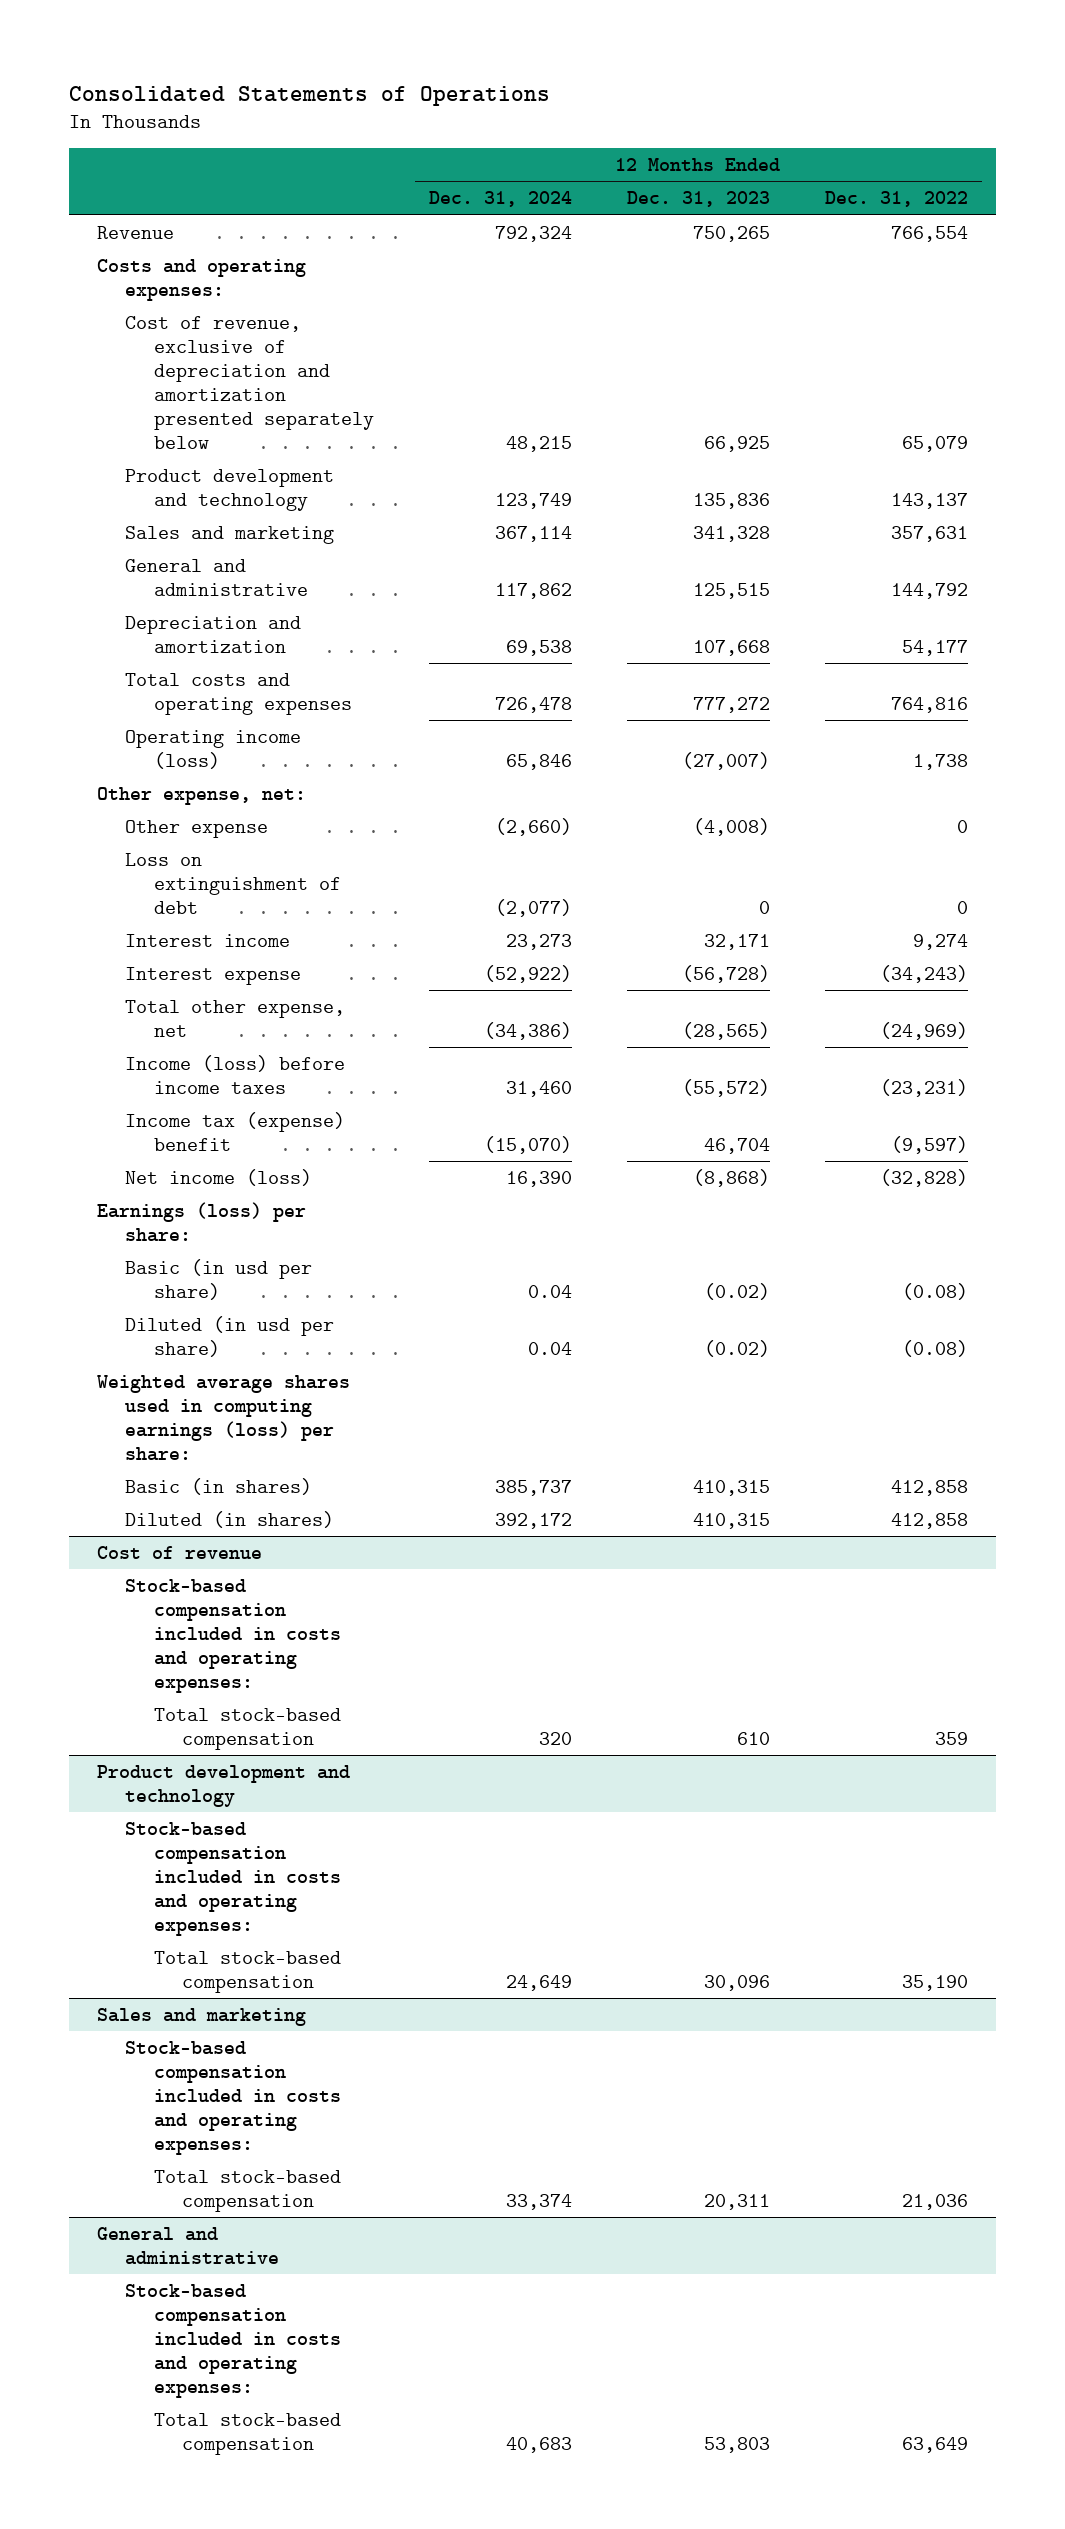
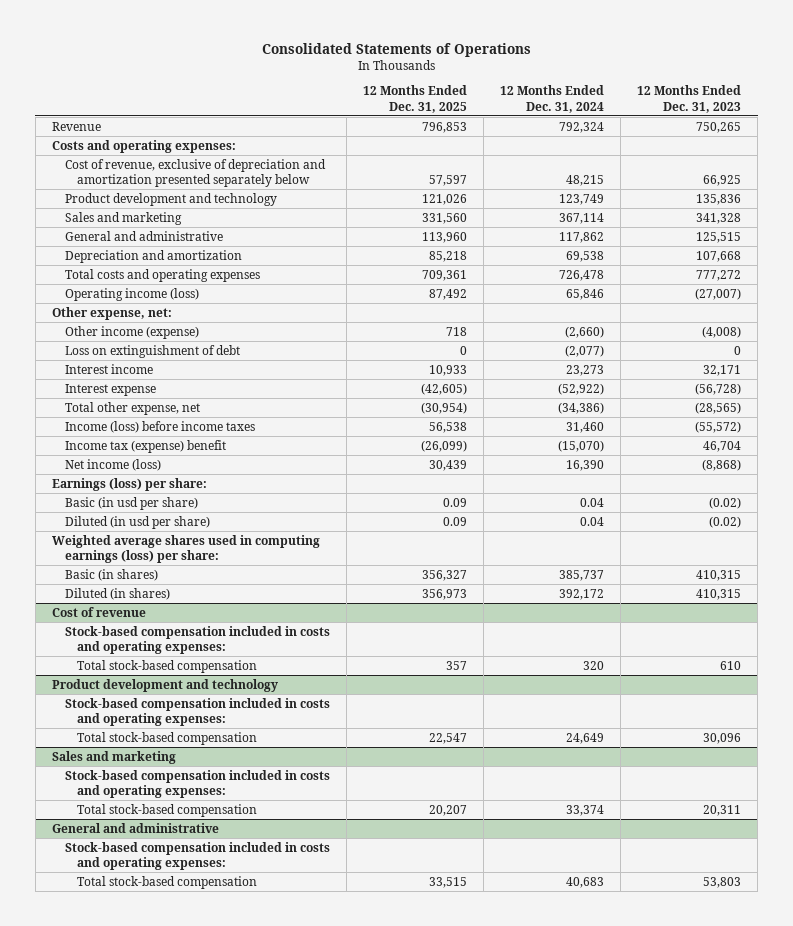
[825,191,969,208] Dec. 31, 2022 -> none
none -> [362,85,467,113] 12 Months Ended Dec. 31, 2025
[125,819,269,838] Other expense -> [64,325,199,339] Other income (expense)

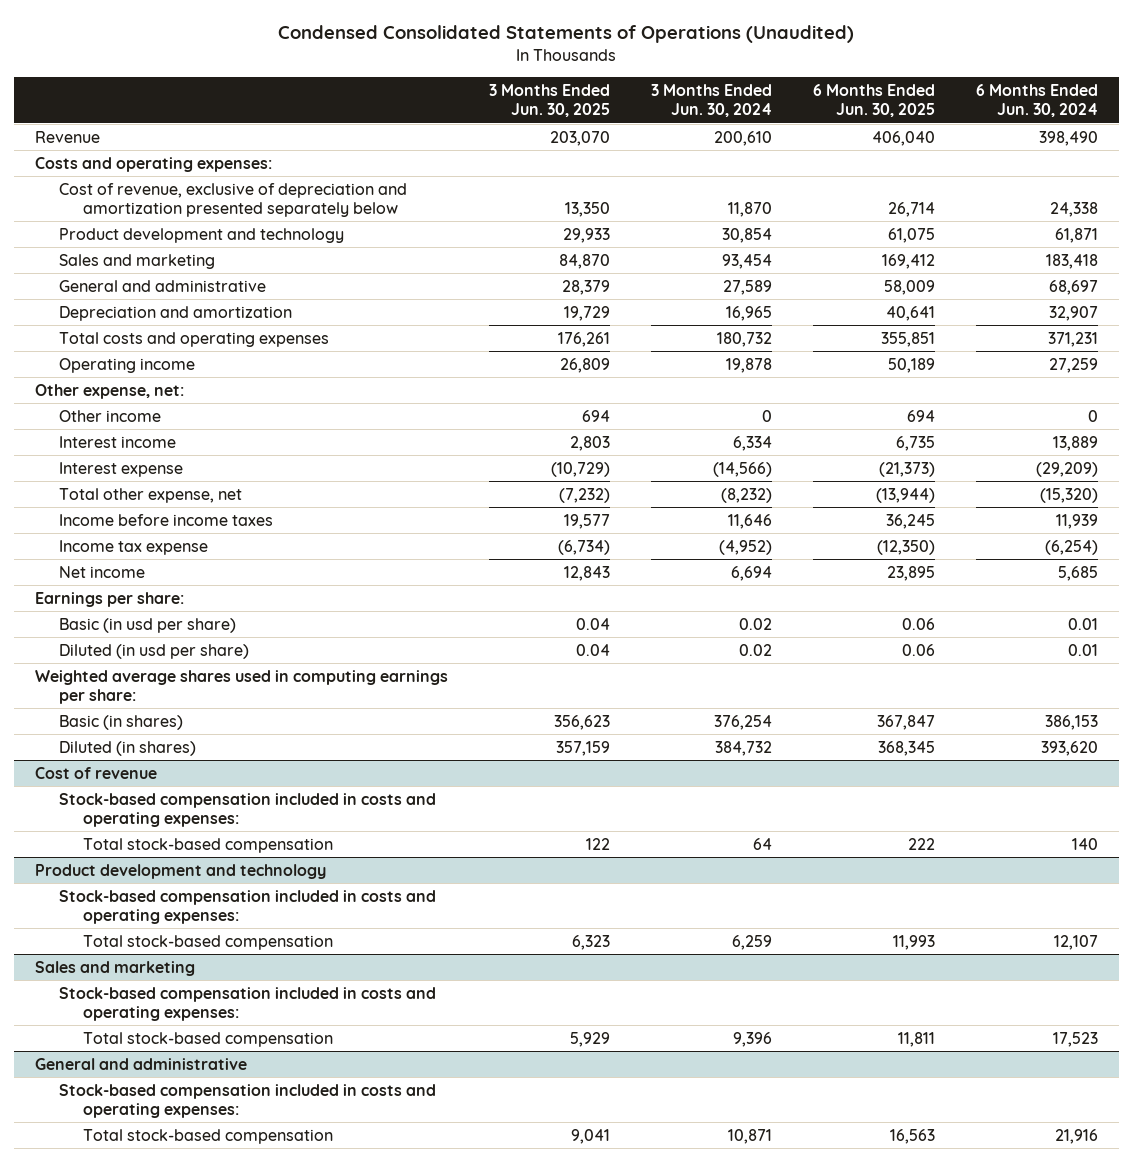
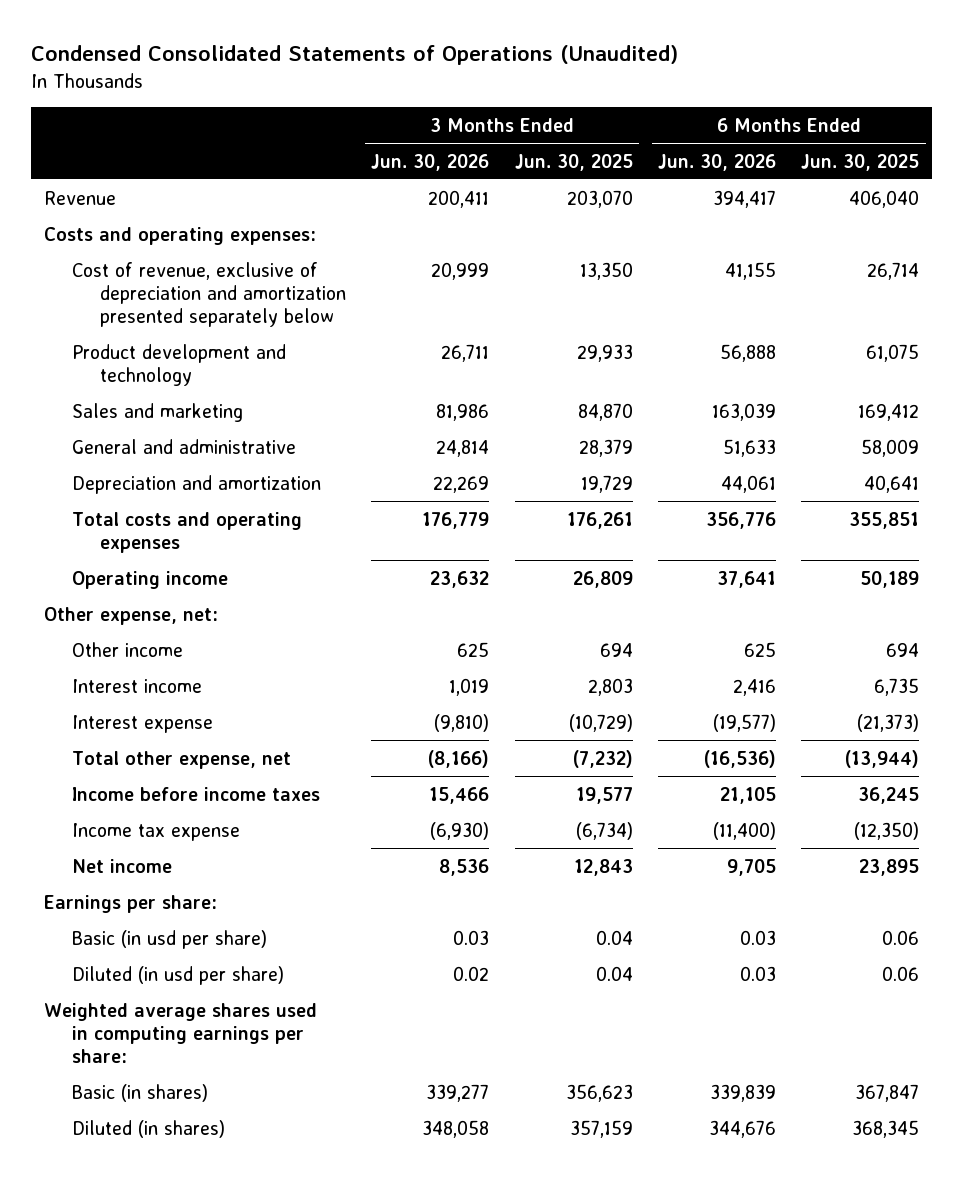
[650,84,772,118] 3 Months Ended Jun. 30, 2024 -> none
[976,84,1099,118] 6 Months Ended Jun. 30, 2024 -> none
none -> [371,153,490,171] Jun. 30, 2026
none -> [658,153,777,171] Jun. 30, 2026
[34,766,157,779] Cost of revenue -> none
[58,792,436,827] Stock-based compensation included in costs and operating expenses: -> none
[82,837,333,853] Total stock-based compensation -> none
[34,863,326,879] Product development and technology -> none
[58,889,436,924] Stock-based compensation included in costs and operating expenses: -> none
[82,934,333,950] Total stock-based compensation -> none
[34,960,195,976] Sales and marketing -> none
[58,986,436,1021] Stock-based compensation included in costs and operating expenses: -> none
[82,1031,333,1047] Total stock-based compensation -> none
[34,1057,247,1070] General and administrative -> none
[58,1083,436,1118] Stock-based compensation included in costs and operating expenses: -> none
[82,1128,333,1144] Total stock-based compensation -> none

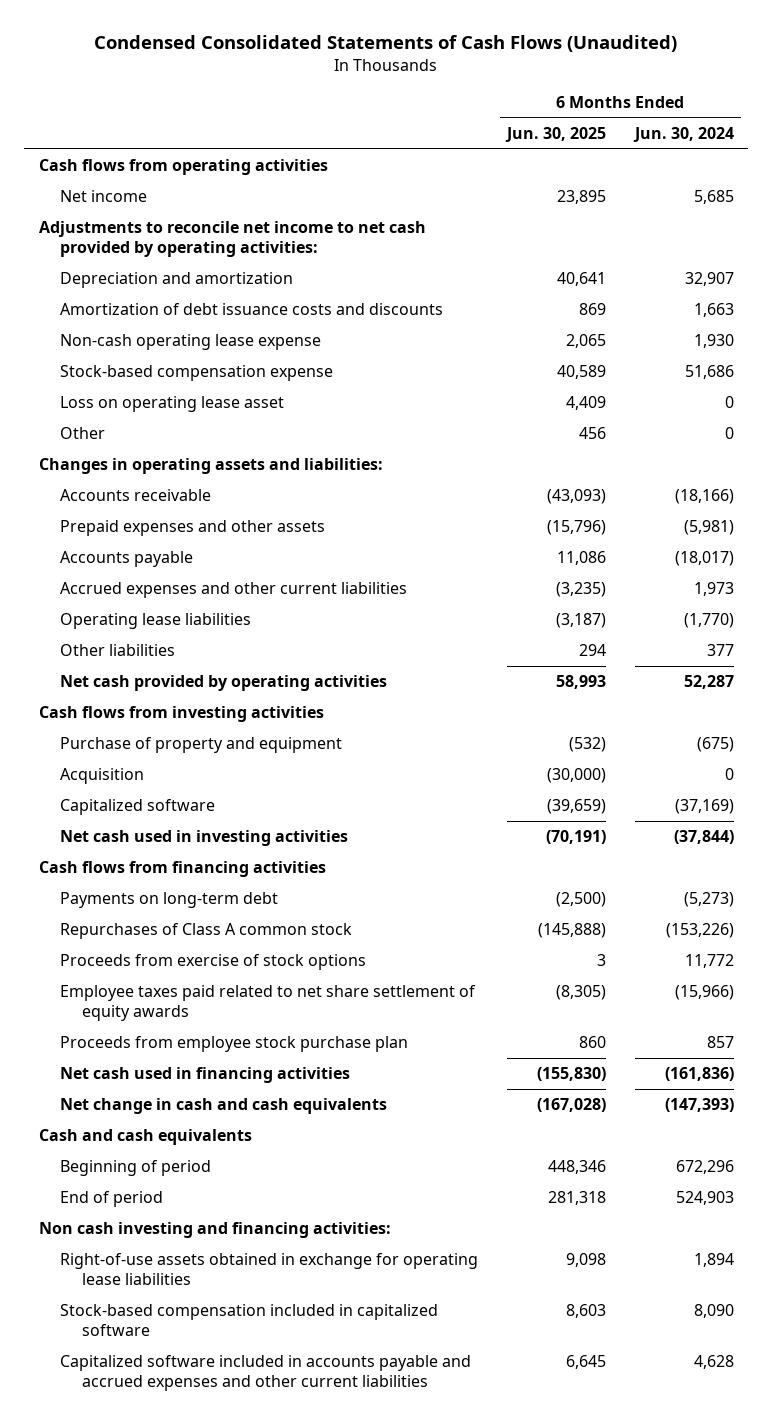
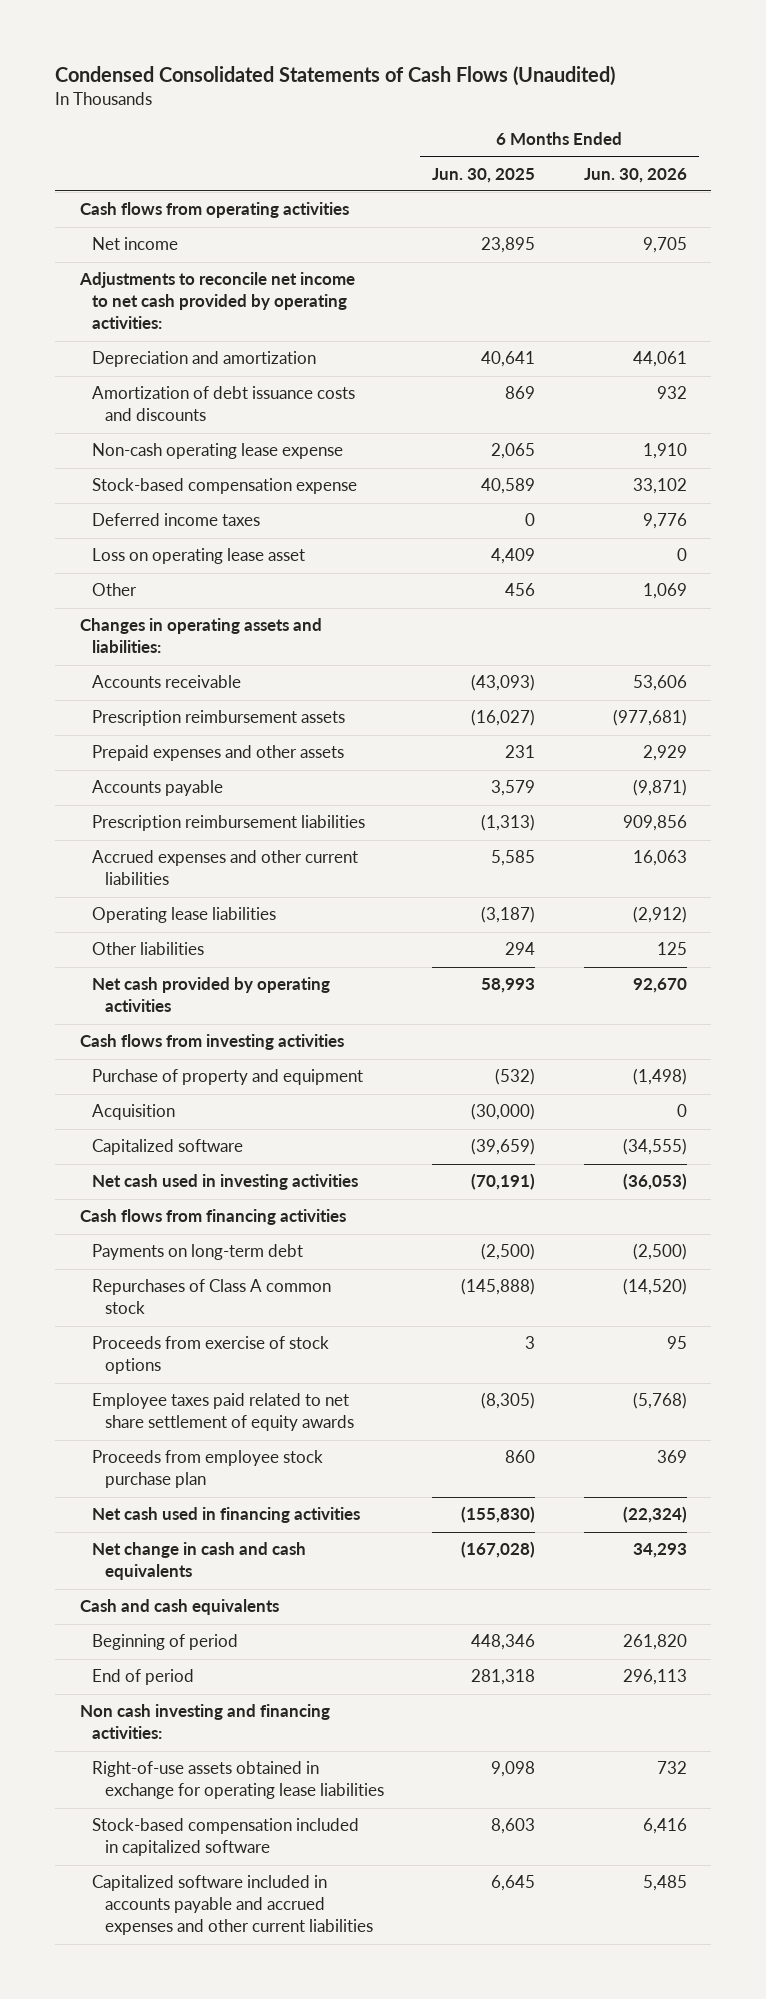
[632,126,734,142] Jun. 30, 2024 -> none
none -> [583,167,687,183] Jun. 30, 2026
none -> [92,513,261,527] Deferred income taxes
none -> [92,710,346,727] Prescription reimbursement assets
[547,520,607,536] (15,796) -> [505,745,536,759] 231
[557,551,607,566] 11,086 -> [491,780,536,797] 3,579
none -> [92,815,366,832] Prescription reimbursement liabilities
[556,582,607,598] (3,235) -> [491,850,536,867] 5,585

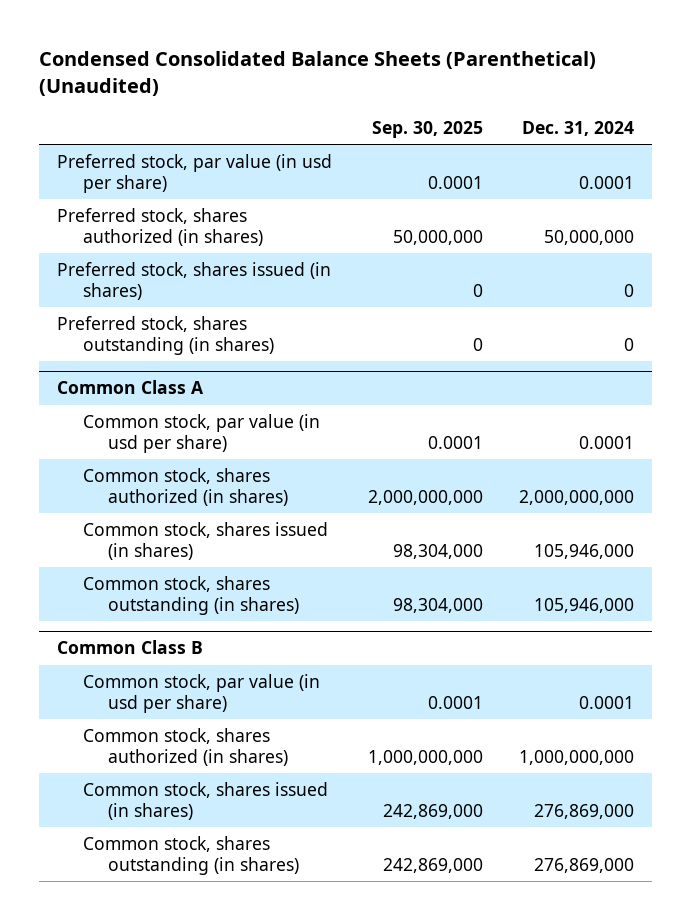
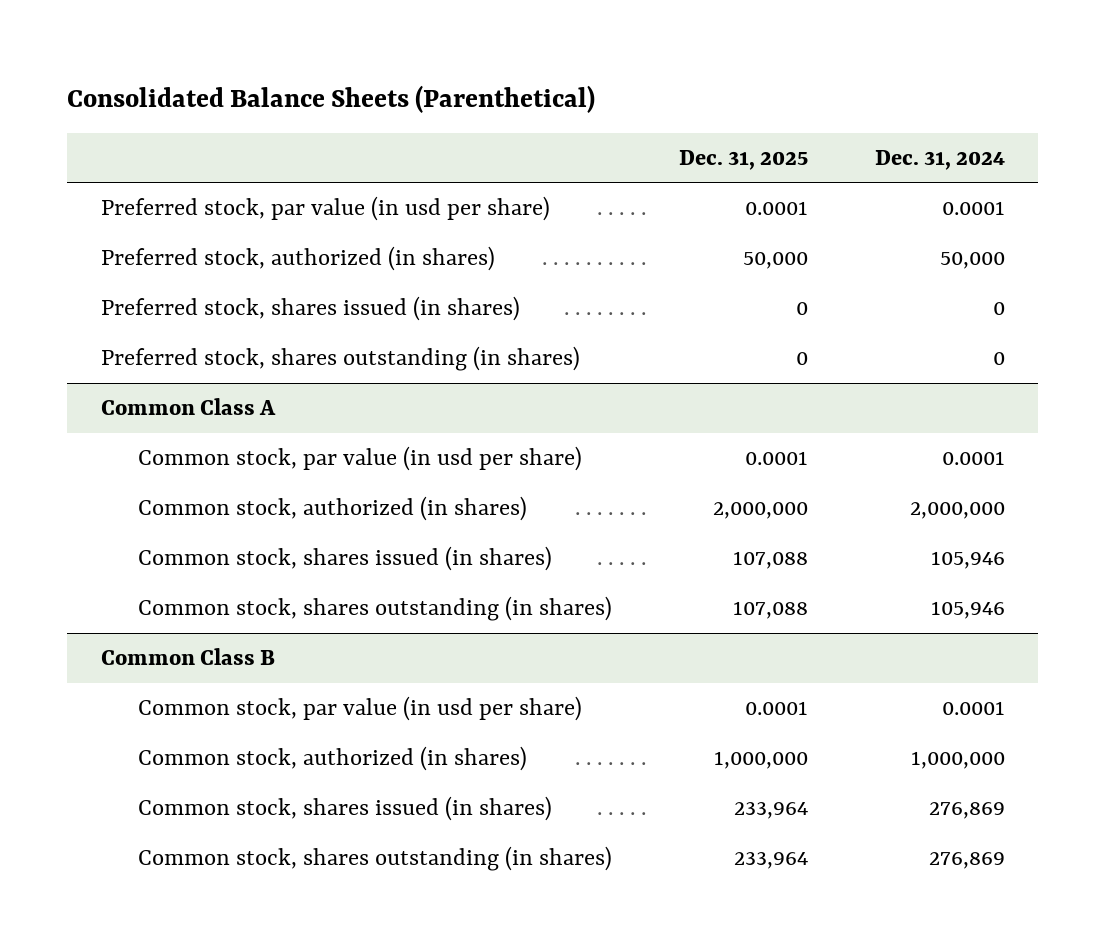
[39,51,597,97] Condensed Consolidated Balance Sheets (Parenthetical) (Unaudited) -> [67,84,596,113] Consolidated Balance Sheets (Parenthetical)
[371,120,483,138] Sep. 30, 2025 -> none
none -> [679,149,809,170] Dec. 31, 2025
[57,208,263,246] Preferred stock, shares authorized (in shares) -> [100,246,495,272] Preferred stock, authorized (in shares)
[543,229,634,245] 50,000,000 -> [939,252,1005,270] 50,000
[82,468,289,506] Common stock, shares authorized (in shares) -> [138,496,528,522] Common stock, authorized (in shares)
[518,489,634,505] 2,000,000,000 -> [909,502,1005,520] 2,000,000
[533,543,634,559] 105,946,000 -> [930,551,1005,570] 105,946
[533,597,634,613] 105,946,000 -> [930,601,1005,620] 105,946
[82,728,289,766] Common stock, shares authorized (in shares) -> [138,746,528,772] Common stock, authorized (in shares)
[518,749,634,765] 1,000,000,000 -> [910,751,1005,770] 1,000,000
[533,803,634,819] 276,869,000 -> [928,802,1005,820] 276,869
[533,857,634,873] 276,869,000 -> [928,852,1005,870] 276,869

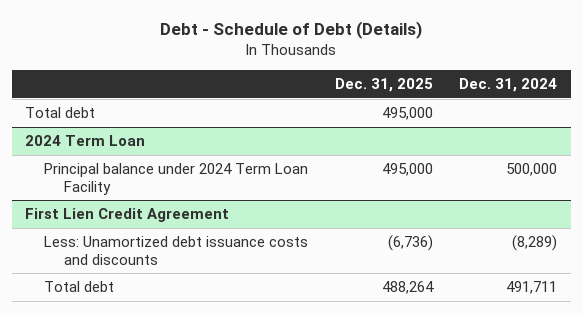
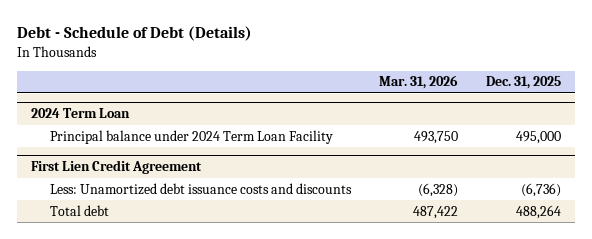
[459,78,558,93] Dec. 31, 2024 -> none
none -> [379,75,459,90] Mar. 31, 2026
[25,107,96,119] Total debt -> none

